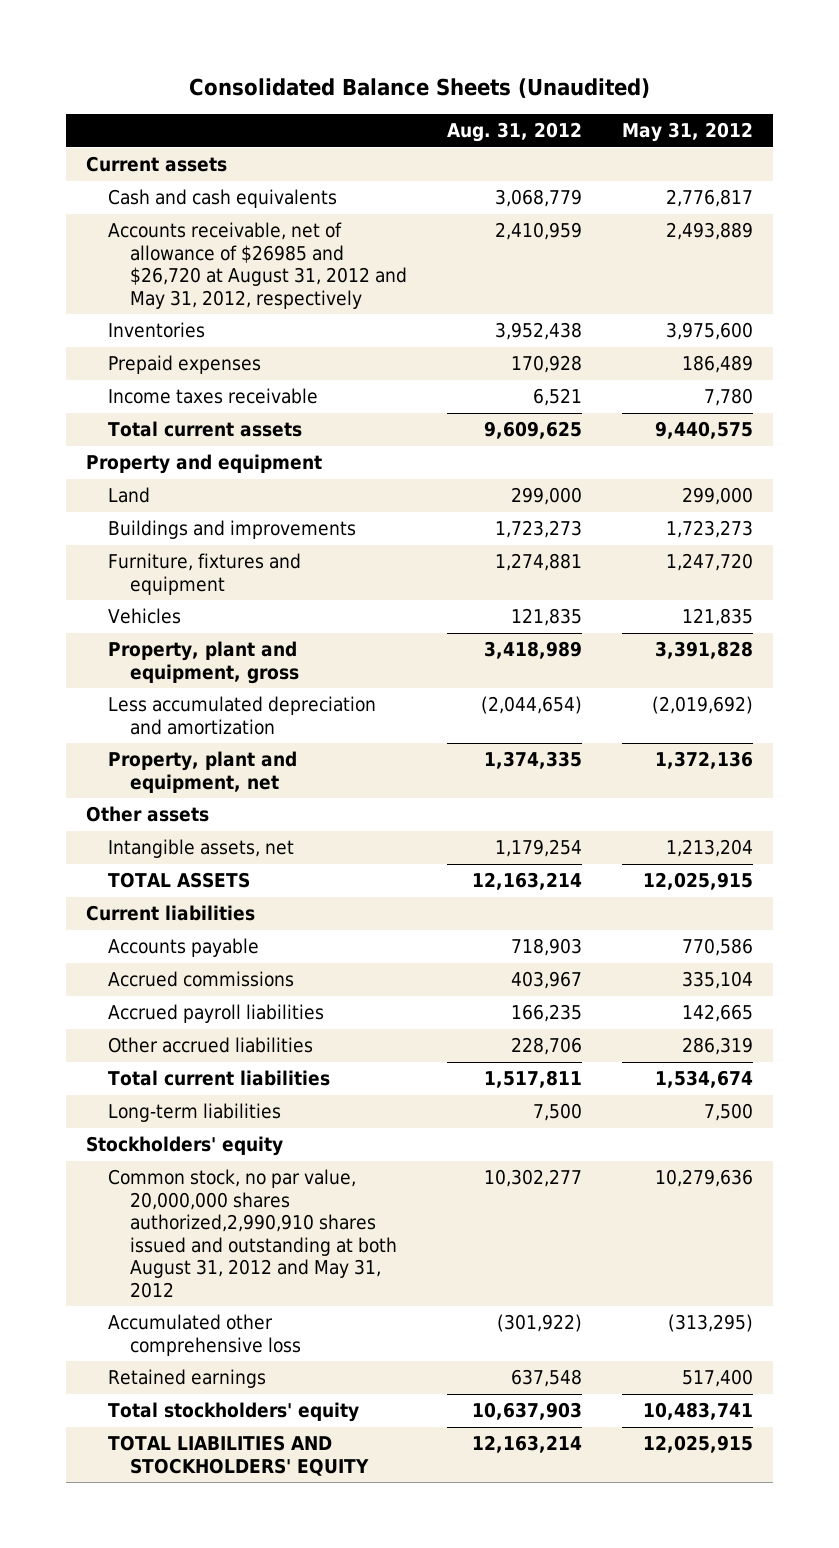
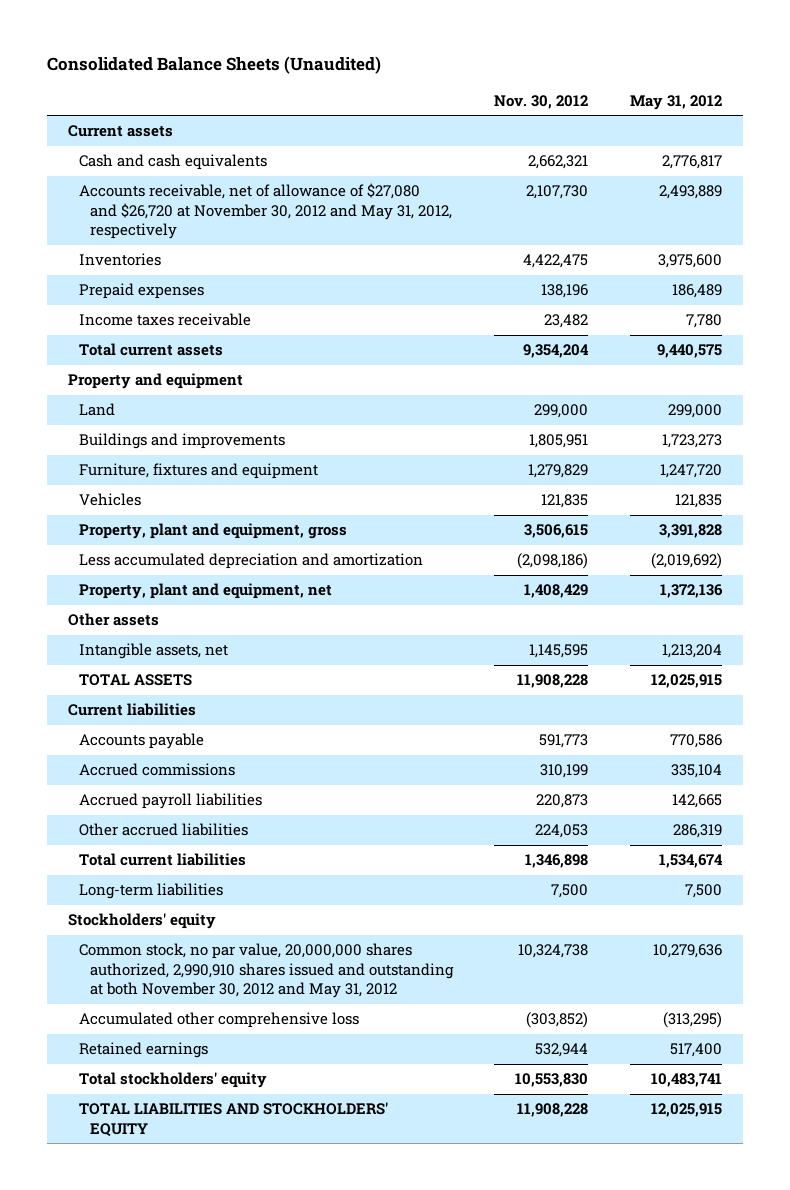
[446,122,582,143] Aug. 31, 2012 -> none
none -> [494,94,589,109] Nov. 30, 2012
[107,222,407,309] Accounts receivable, net of allowance of $26985 and $26,720 at August 31, 2012 and May 31, 2012, respectively -> [78,183,452,239] Accounts receivable, net of allowance of $27,080 and $26,720 at November 30, 2012 and May 31, 2012, respectively
[107,1169,397,1298] Common stock, no par value, 20,000,000 shares authorized,2,990,910 shares issued and outstanding at both August 31, 2012 and May 31, 2012 -> [78,943,454,998] Common stock, no par value, 20,000,000 shares authorized, 2,990,910 shares issued and outstanding at both November 30, 2012 and May 31, 2012

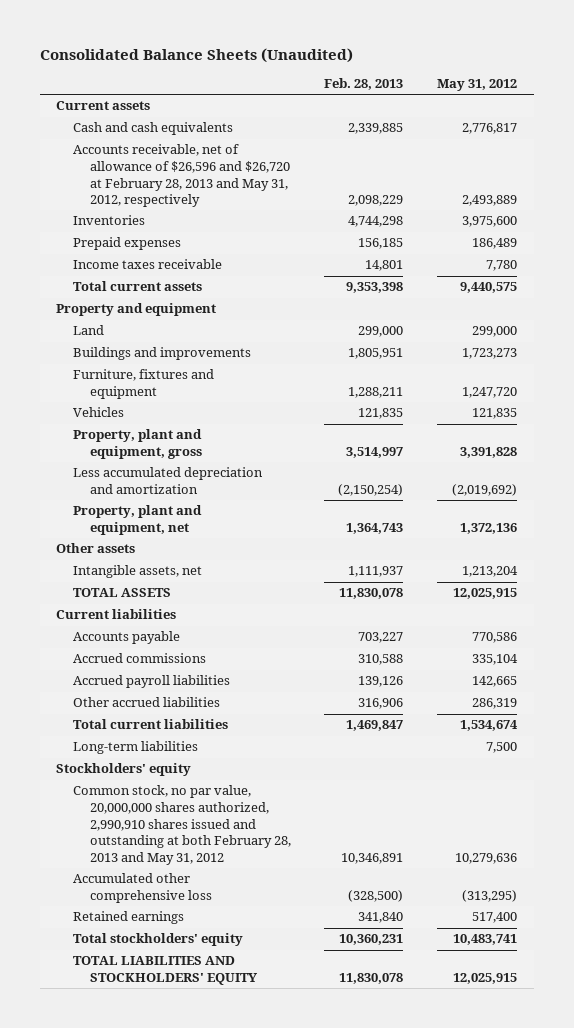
[494,94,589,109] Nov. 30, 2012 -> none
none -> [324,78,404,91] Feb. 28, 2013
[78,183,452,239] Accounts receivable, net of allowance of $27,080 and $26,720 at November 30, 2012 and May 31, 2012, respectively -> [73,144,290,208] Accounts receivable, net of allowance of $26,596 and $26,720 at February 28, 2013 and May 31, 2012, respectively
[78,943,454,998] Common stock, no par value, 20,000,000 shares authorized, 2,990,910 shares issued and outstanding at both November 30, 2012 and May 31, 2012 -> [73,785,291,865] Common stock, no par value, 20,000,000 shares authorized, 2,990,910 shares issued and outstanding at both February 28, 2013 and May 31, 2012

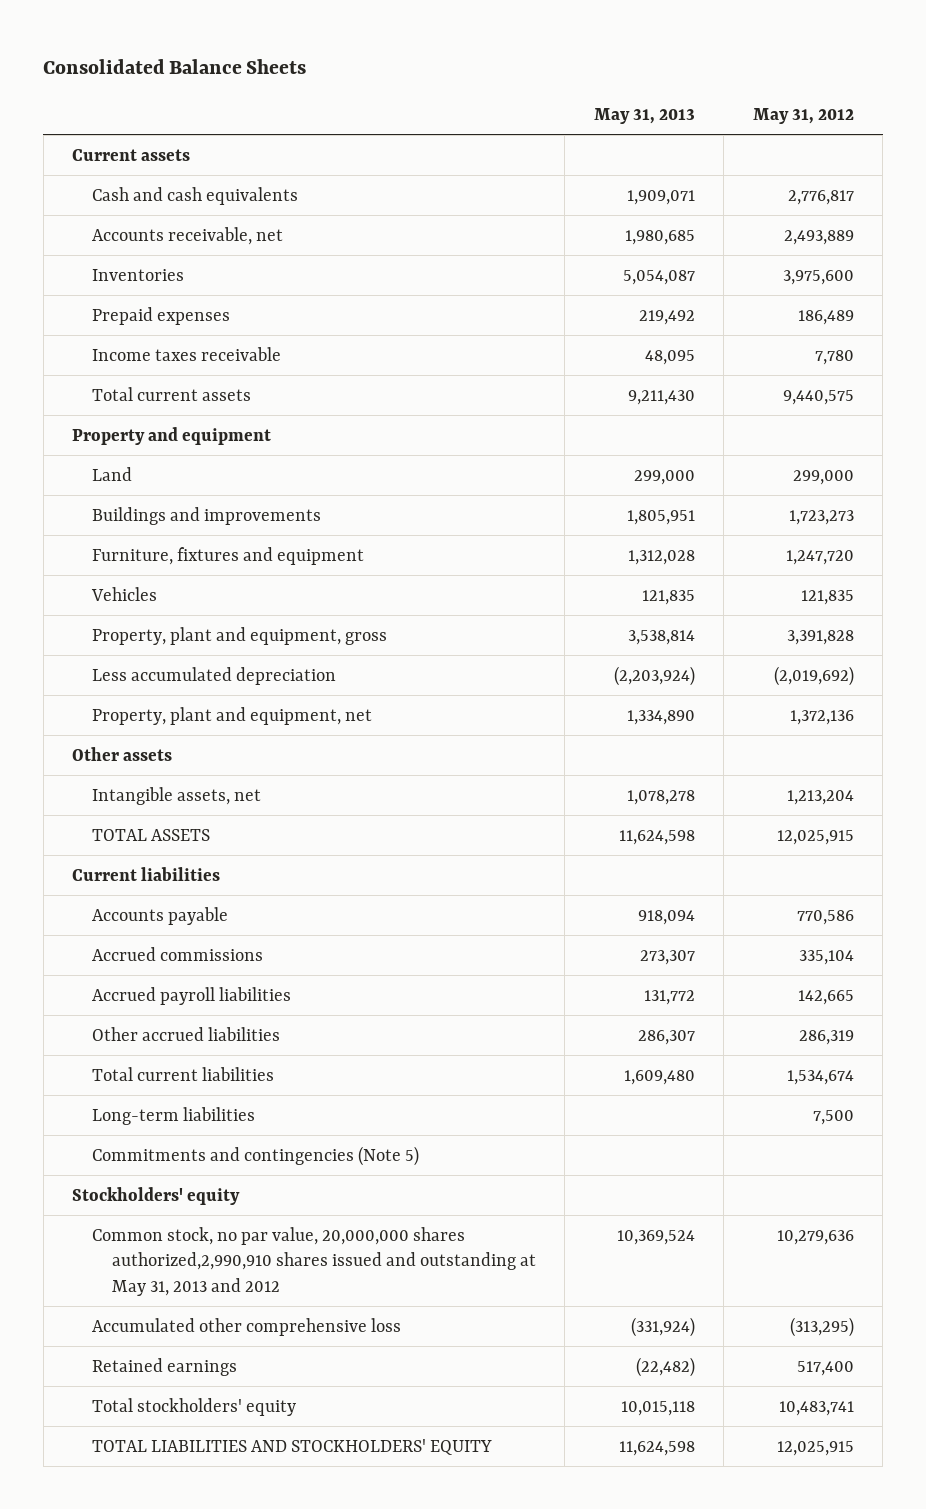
[39,47,353,63] Consolidated Balance Sheets (Unaudited) -> [43,59,307,75] Consolidated Balance Sheets
[324,78,404,91] Feb. 28, 2013 -> none
none -> [593,108,695,125] May 31, 2013
[73,144,290,208] Accounts receivable, net of allowance of $26,596 and $26,720 at February 28, 2013 and May 31, 2012, respectively -> [91,226,283,245] Accounts receivable, net
[73,467,264,495] Less accumulated depreciation and amortization -> [91,666,336,685] Less accumulated depreciation
none -> [91,1145,419,1166] Commitments and contingencies (Note 5)
[73,785,291,865] Common stock, no par value, 20,000,000 shares authorized, 2,990,910 shares issued and outstanding at both February 28, 2013 and May 31, 2012 -> [91,1226,536,1296] Common stock, no par value, 20,000,000 shares authorized,2,990,910 shares issued and outstanding at May 31, 2013 and 2012

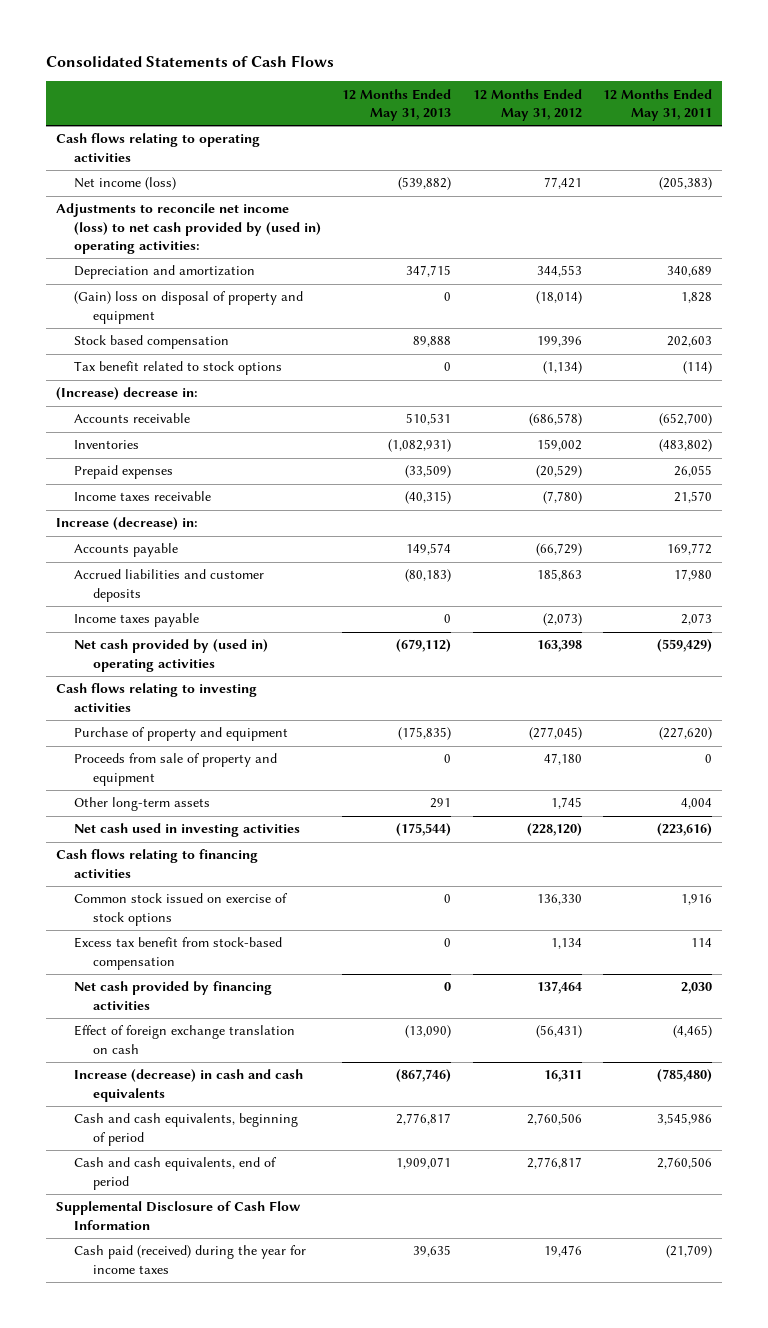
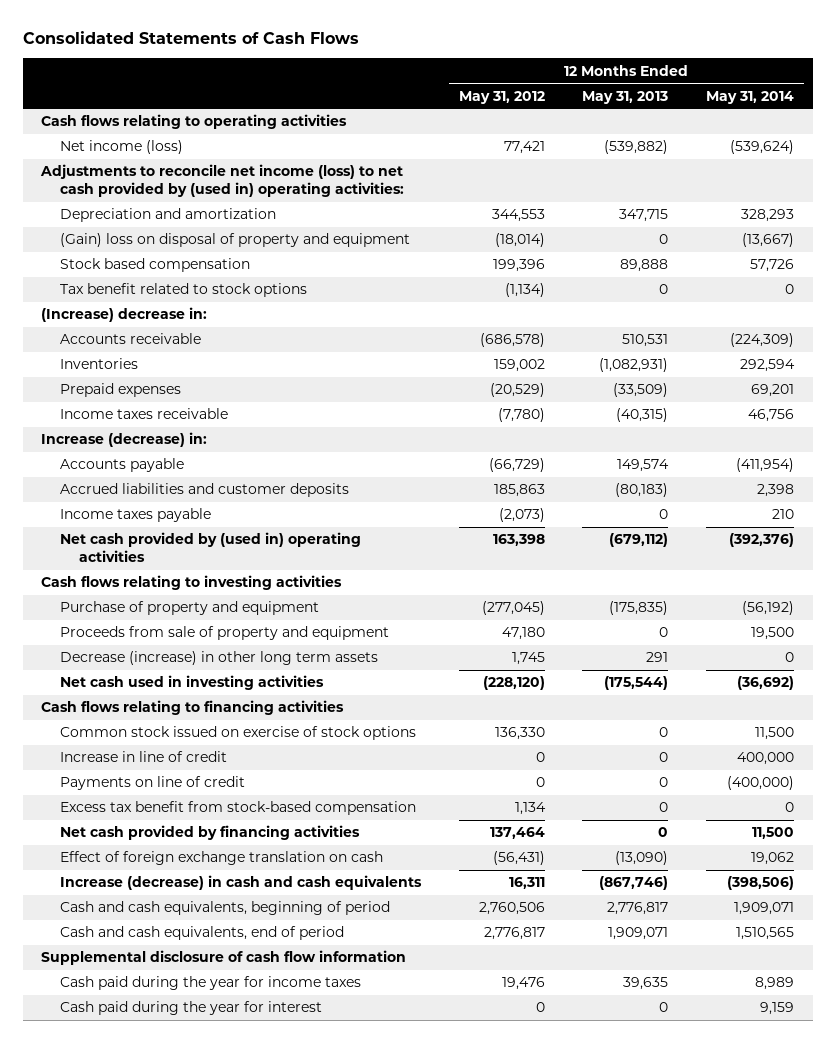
[602,88,712,121] 12 Months Ended May 31, 2011 -> none
none -> [706,90,795,104] May 31, 2014
[74,797,211,812] Other long-term assets -> [60,651,379,666] Decrease (increase) in other long term assets
none -> [60,751,228,763] Increase in line of credit
none -> [60,776,246,791] Payments on line of credit
[56,1201,302,1230] Supplemental Disclosure of Cash Flow Information -> [41,950,407,966] Supplemental disclosure of cash flow information
[74,1245,307,1274] Cash paid (received) during the year for income taxes -> [60,976,362,991] Cash paid during the year for income taxes
none -> [60,1001,323,1016] Cash paid during the year for interest

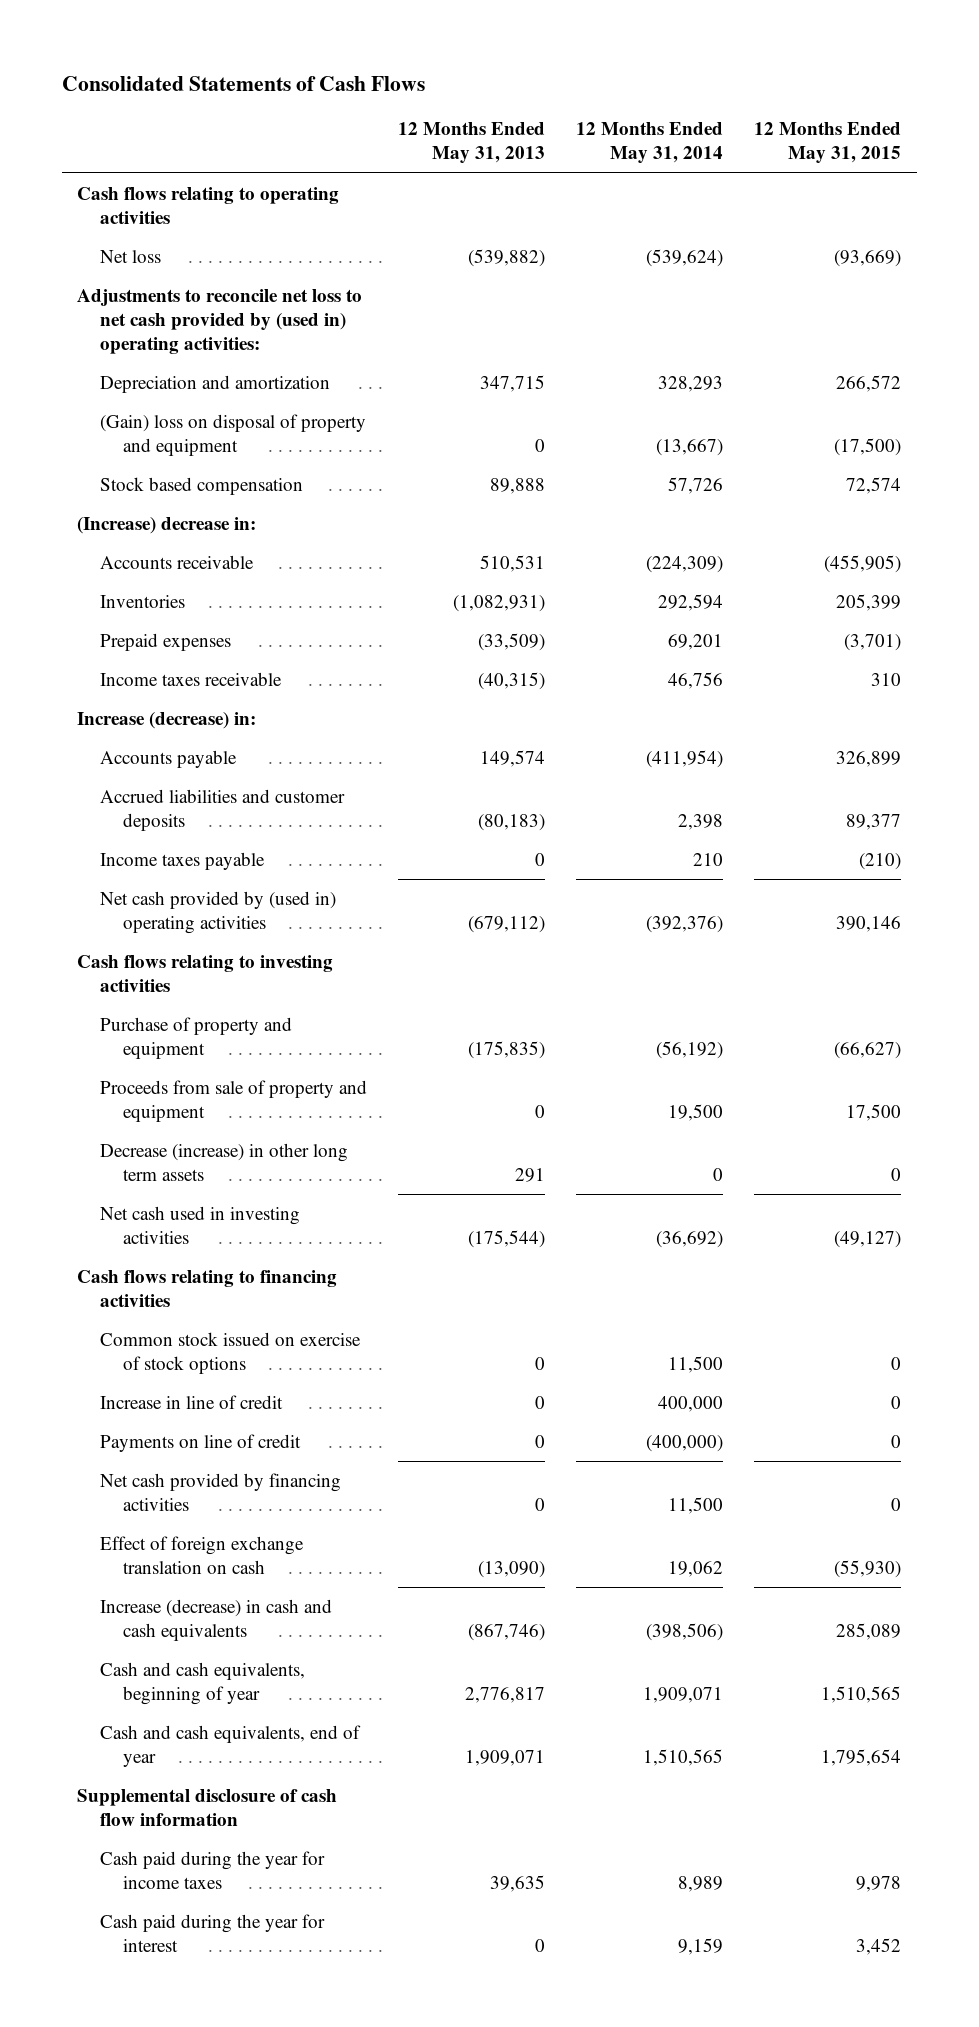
[458,90,545,104] May 31, 2012 -> none
none -> [754,122,902,164] 12 Months Ended May 31, 2015
[60,140,184,155] Net income (loss) -> [100,249,162,263] Net loss
[40,164,405,198] Adjustments to reconcile net income (loss) to net cash provided by (used in) operating activities: -> [77,288,363,354] Adjustments to reconcile net loss to net cash provided by (used in) operating activities:
[60,283,308,298] Tax benefit related to stock options -> none
[60,801,417,816] Excess tax benefit from stock-based compensation -> none
[60,901,391,916] Cash and cash equivalents, beginning of period -> [100,1661,306,1705] Cash and cash equivalents, beginning of year
[60,926,345,941] Cash and cash equivalents, end of period -> [100,1724,362,1767] Cash and cash equivalents, end of year

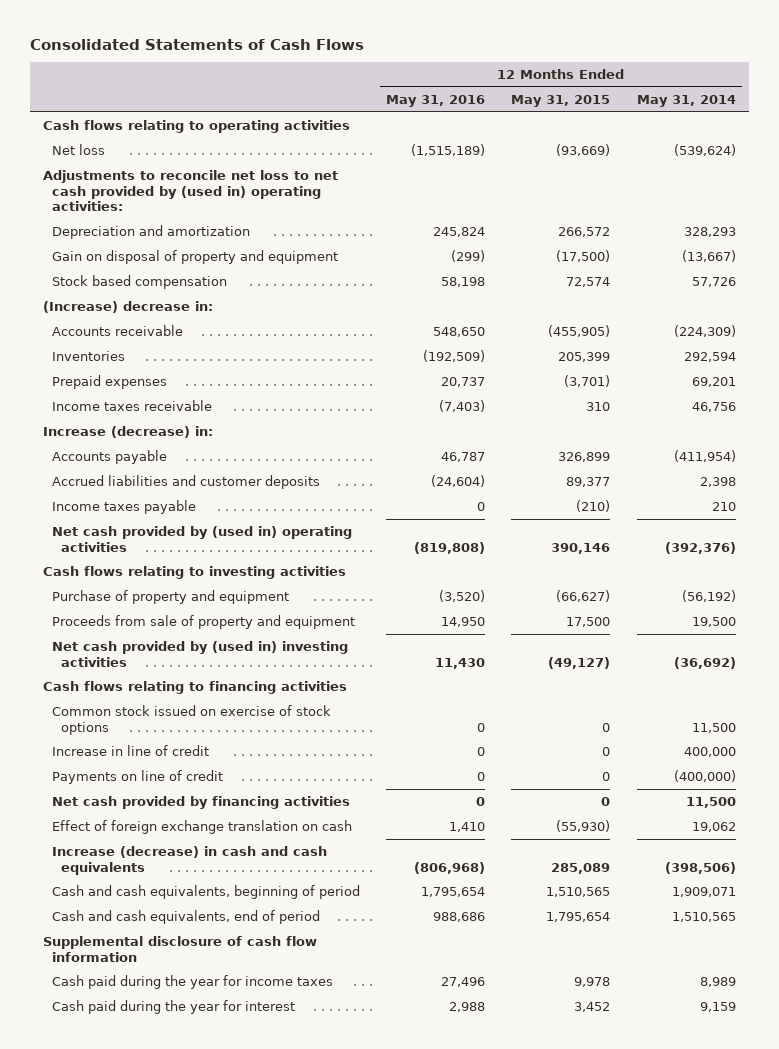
[398,122,546,164] 12 Months Ended May 31, 2013 -> none
none -> [386,94,486,107] May 31, 2016
[100,413,367,456] (Gain) loss on disposal of property and equipment -> [52,249,339,264] Gain on disposal of property and equipment
[100,1142,349,1181] Decrease (increase) in other long term assets -> none
[100,1205,301,1244] Net cash used in investing activities -> [52,640,349,667] Net cash provided by (used in) investing activities
[100,1661,306,1705] Cash and cash equivalents, beginning of year -> [52,884,361,899] Cash and cash equivalents, beginning of period
[100,1724,362,1767] Cash and cash equivalents, end of year -> [52,909,321,924] Cash and cash equivalents, end of period

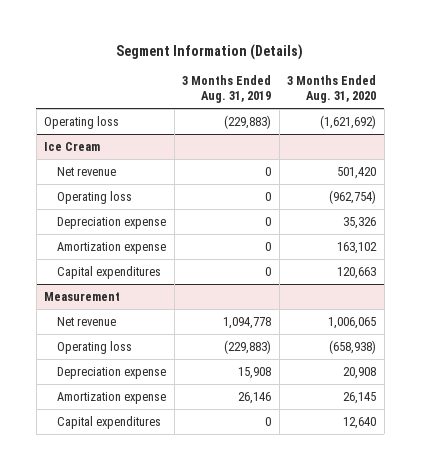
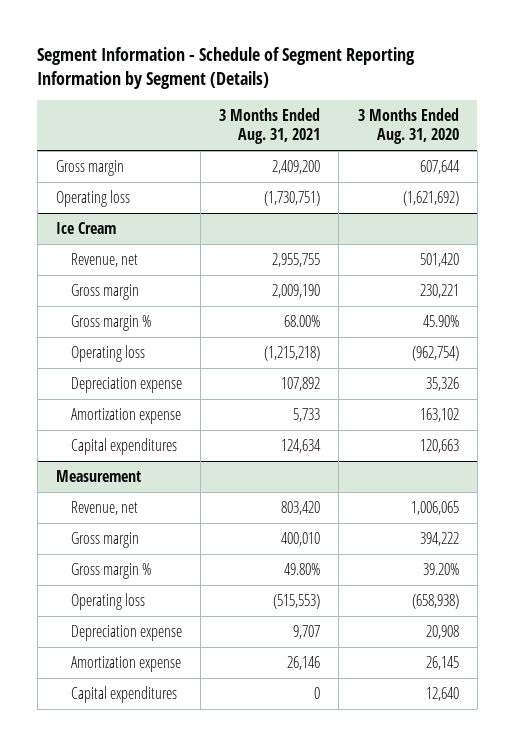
[116,43,304,60] Segment Information (Details) -> [37,47,416,89] Segment Information - Schedule of Segment Reporting Information by Segment (Details)
[182,74,272,104] 3 Months Ended Aug. 31, 2019 -> none
none -> [219,107,321,145] 3 Months Ended Aug. 31, 2021
none -> [56,159,125,176] Gross margin
[57,166,117,176] Net revenue -> [70,252,138,267] Revenue, net
none -> [70,283,139,300] Gross margin
none -> [70,314,151,331] Gross margin %
[57,316,117,326] Net revenue -> [70,500,138,515] Revenue, net
none -> [70,531,139,548] Gross margin
none -> [70,562,151,579] Gross margin %

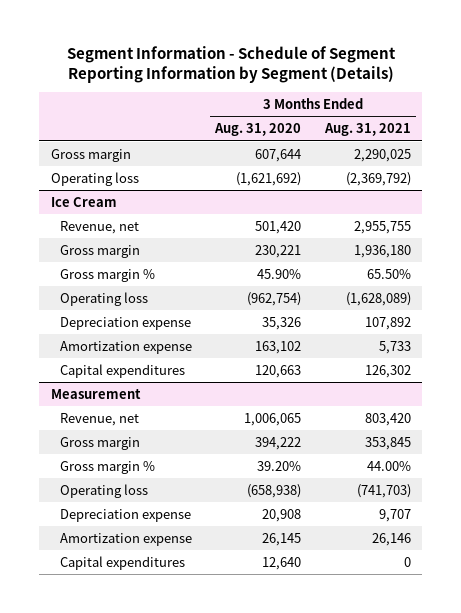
[272,159,321,174] 2,409,200 -> [353,148,411,162] 2,290,025
[264,190,321,206] (1,730,751) -> [345,171,411,186] (2,369,792)
[272,283,321,298] 2,009,190 -> [353,244,411,258] 1,936,180
[284,314,321,327] 68.00% -> [366,268,411,279] 65.50%
[264,345,321,361] (1,215,218) -> [345,291,411,306] (1,628,089)
[281,438,322,453] 124,634 -> [364,364,411,378] 126,302
[281,531,321,546] 400,010 -> [364,436,411,450] 353,845
[284,562,321,575] 49.80% -> [366,460,411,471] 44.00%
[273,593,321,609] (515,553) -> [356,483,411,498] (741,703)

